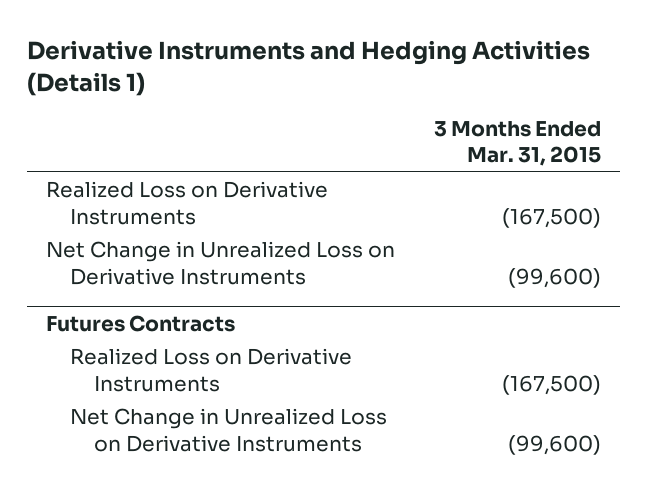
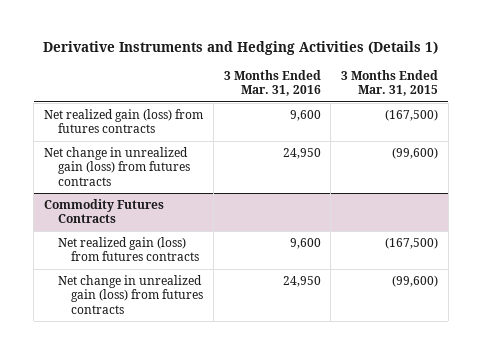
none -> [223,69,321,97] 3 Months Ended Mar. 31, 2016
[46,181,329,225] Realized Loss on Derivative Instruments -> [43,108,203,134] Net realized gain (loss) from futures contracts
[46,241,396,285] Net Change in Unrealized Loss on Derivative Instruments -> [43,146,190,187] Net change in unrealized gain (loss) from futures contracts
[46,314,236,332] Futures Contracts -> [43,198,164,224] Commodity Futures Contracts
[70,348,353,392] Realized Loss on Derivative Instruments -> [57,236,200,262] Net realized gain (loss) from futures contracts
[70,408,388,452] Net Change in Unrealized Loss on Derivative Instruments -> [57,274,204,315] Net change in unrealized gain (loss) from futures contracts

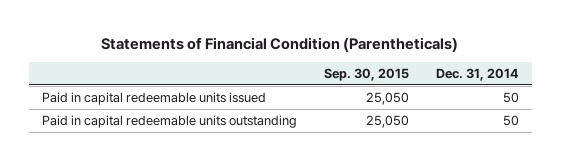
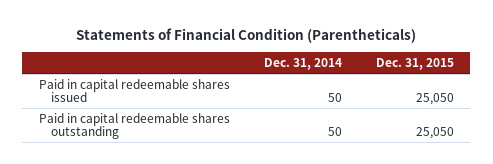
[323,67,409,81] Sep. 30, 2015 -> none
none -> [375,57,454,70] Dec. 31, 2015
[42,92,267,106] Paid in capital redeemable units issued -> [39,78,231,103] Paid in capital redeemable shares issued
[42,115,298,129] Paid in capital redeemable units outstanding -> [39,112,231,140] Paid in capital redeemable shares outstanding

